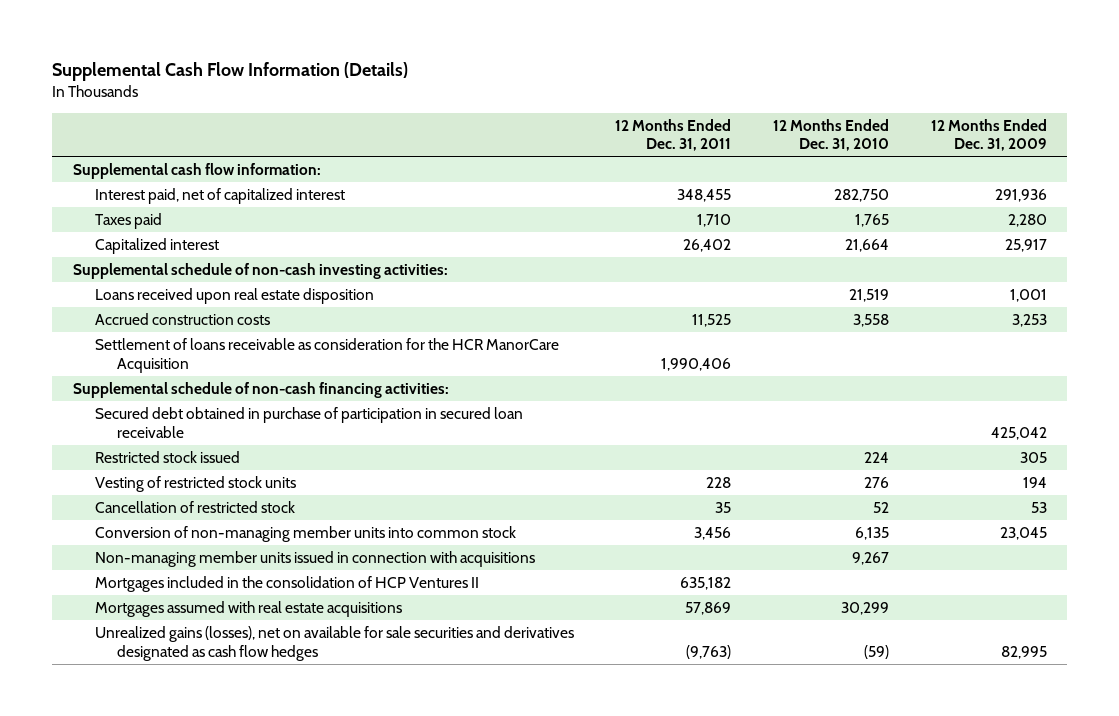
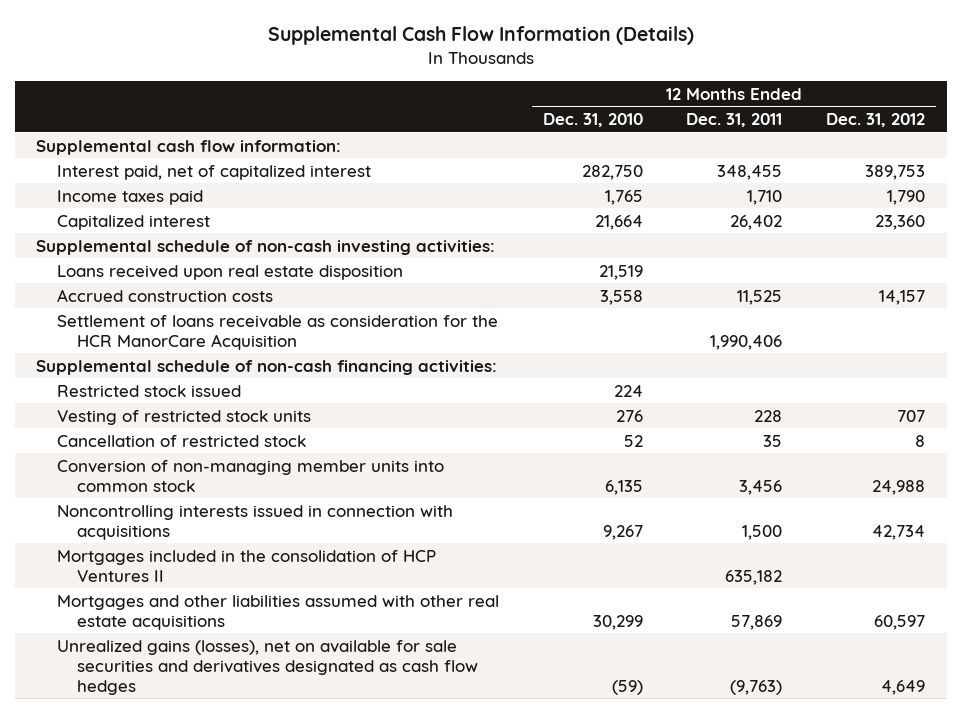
[930,118,1047,152] 12 Months Ended Dec. 31, 2009 -> none
none -> [825,113,925,128] Dec. 31, 2012
[94,213,162,230] Taxes paid -> [56,189,203,205] Income taxes paid
[94,407,523,438] Secured debt obtained in purchase of participation in secured loan receivable -> none
[94,551,535,568] Non-managing member units issued in connection with acquisitions -> none
none -> [56,504,453,540] Noncontrolling interests issued in connection with acquisitions
[94,601,402,618] Mortgages assumed with real estate acquisitions -> [56,594,499,630] Mortgages and other liabilities assumed with other real estate acquisitions

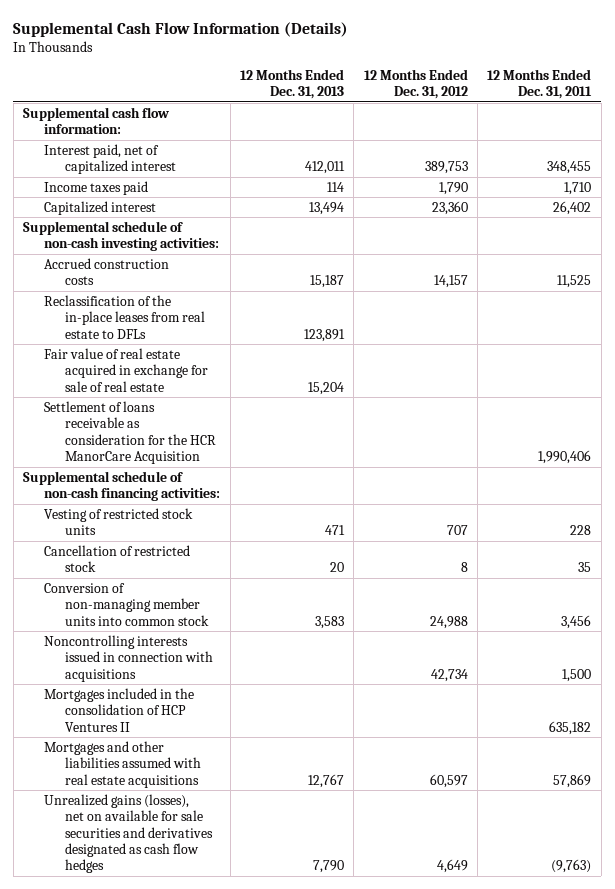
[542,113,643,128] Dec. 31, 2010 -> none
none -> [239,68,344,100] 12 Months Ended Dec. 31, 2013
[56,264,403,280] Loans received upon real estate disposition -> none
none -> [44,294,206,339] Reclassification of the in-place leases from real estate to DFLs
none -> [44,347,209,392] Fair value of real estate acquired in exchange for sale of real estate
[56,384,241,397] Restricted stock issued -> none
[56,594,499,630] Mortgages and other liabilities assumed with other real estate acquisitions -> [44,740,202,788] Mortgages and other liabilities assumed with real estate acquisitions

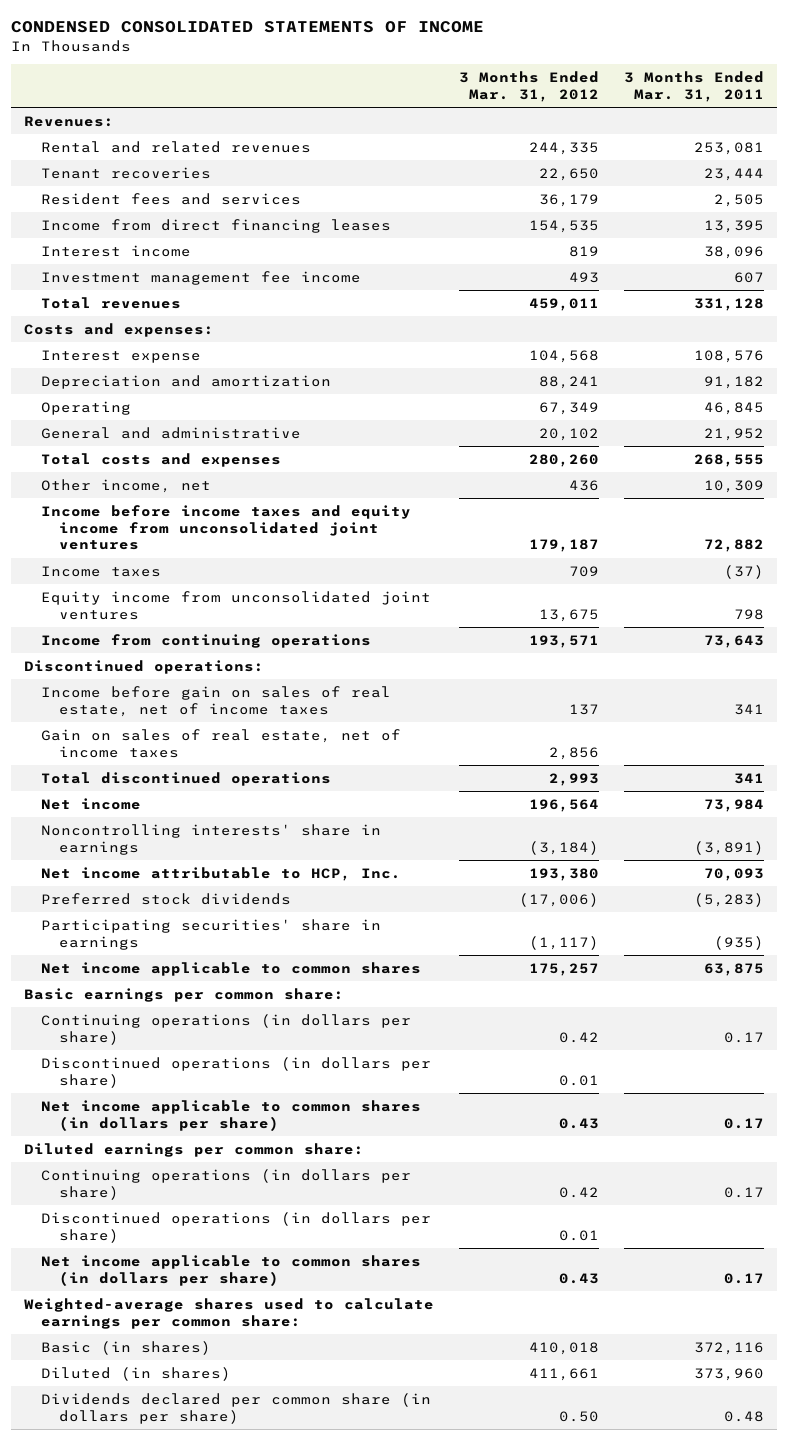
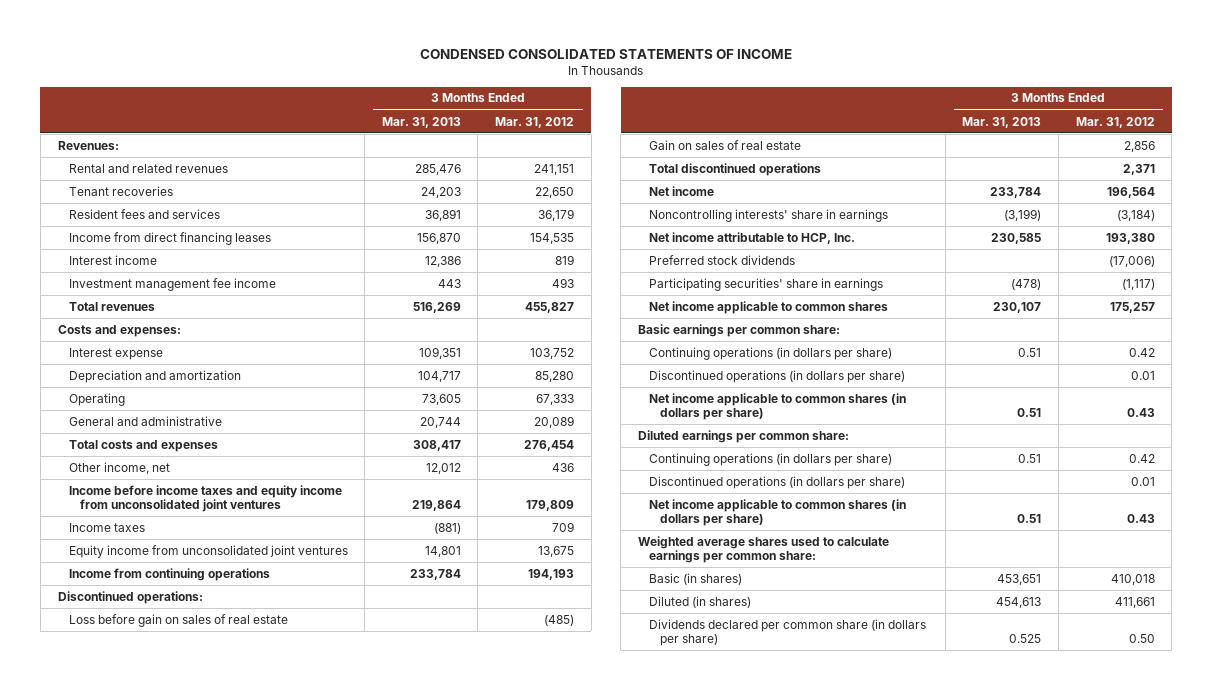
[624,71,765,102] 3 Months Ended Mar. 31, 2011 -> none
none -> [381,116,461,128] Mar. 31, 2013
[529,141,600,155] 244,335 -> [534,163,575,175] 241,151
[529,297,600,311] 459,011 -> [525,301,575,313] 455,827
[529,349,600,363] 104,568 -> [530,347,575,359] 103,752
[539,375,600,389] 88,241 -> [535,370,575,382] 85,280
[539,401,600,415] 67,349 -> [536,393,575,405] 67,333
[539,427,600,441] 20,102 -> [534,415,575,428] 20,089
[529,453,600,467] 280,260 -> [524,439,575,451] 276,454
[529,539,600,553] 179,187 -> [526,499,575,511] 179,809
[529,634,600,648] 193,571 -> [528,568,575,580] 194,193
[41,685,392,717] Income before gain on sales of real estate, net of income taxes -> [68,613,288,627] Loss before gain on sales of real estate
[569,703,600,715] 137 -> [544,614,575,626] (485)
[41,728,402,758] Gain on sales of real estate, net of income taxes -> [649,139,802,150] Gain on sales of real estate
[549,772,600,786] 2,993 -> [1122,163,1155,175] 2,371
[23,1297,434,1329] Weighted-average shares used to calculate earnings per common share: -> [637,535,889,563] Weighted average shares used to calculate earnings per common share:

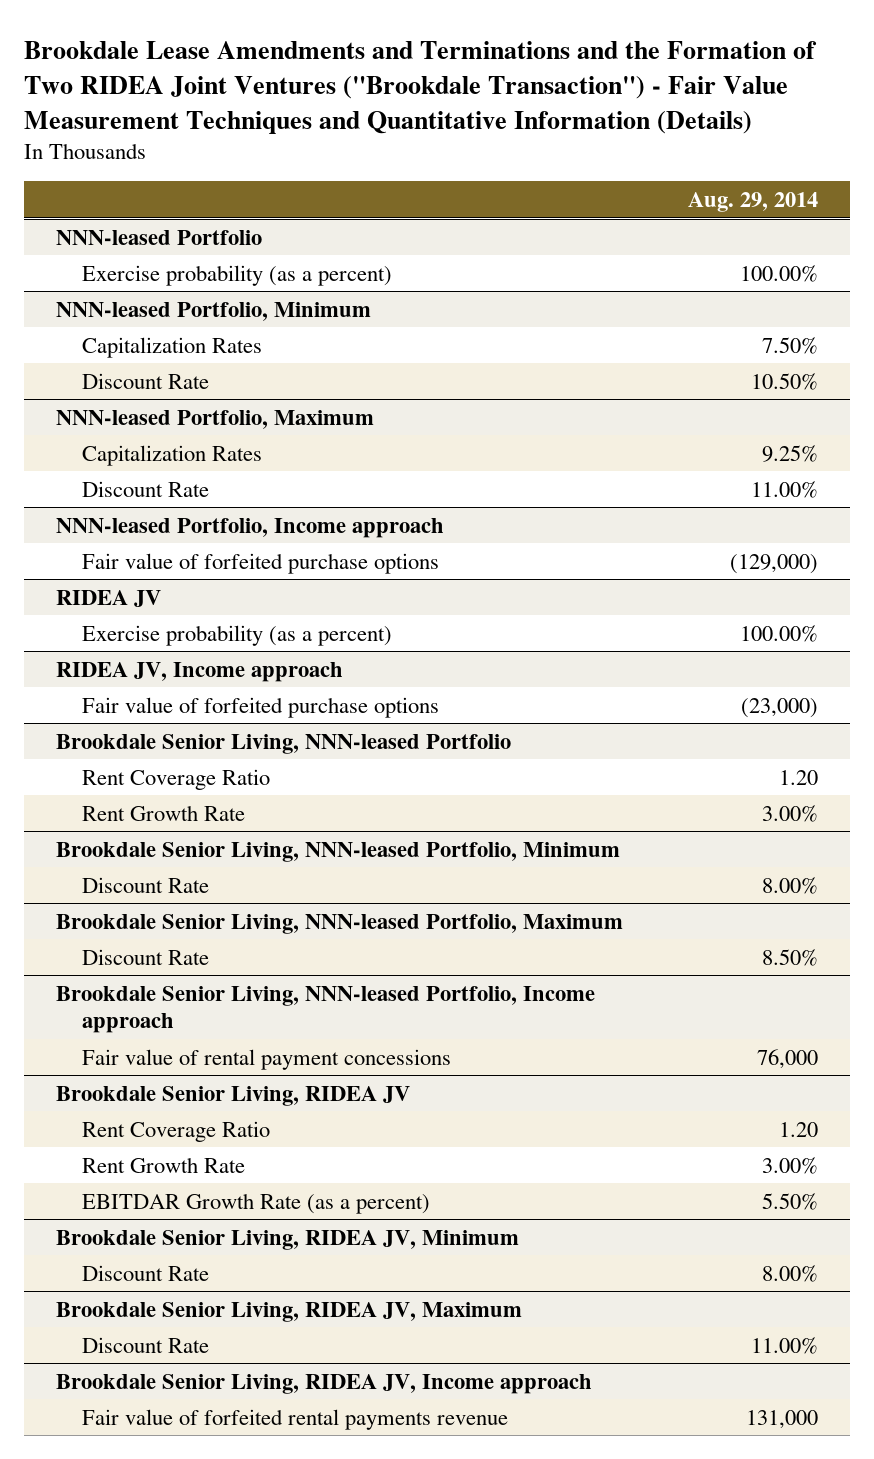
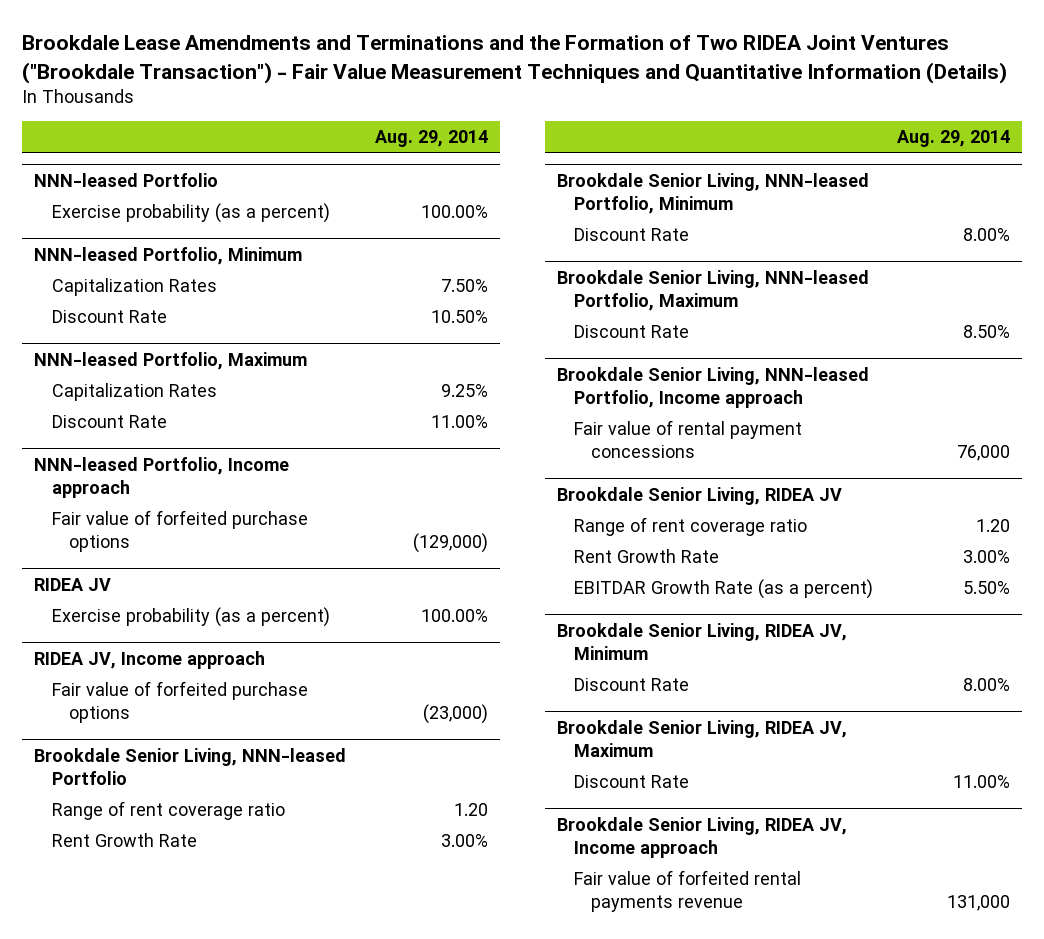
[82,768,271,790] Rent Coverage Ratio -> [51,800,285,820] Range of rent coverage ratio
[82,1120,271,1142] Rent Coverage Ratio -> [573,516,807,536] Range of rent coverage ratio

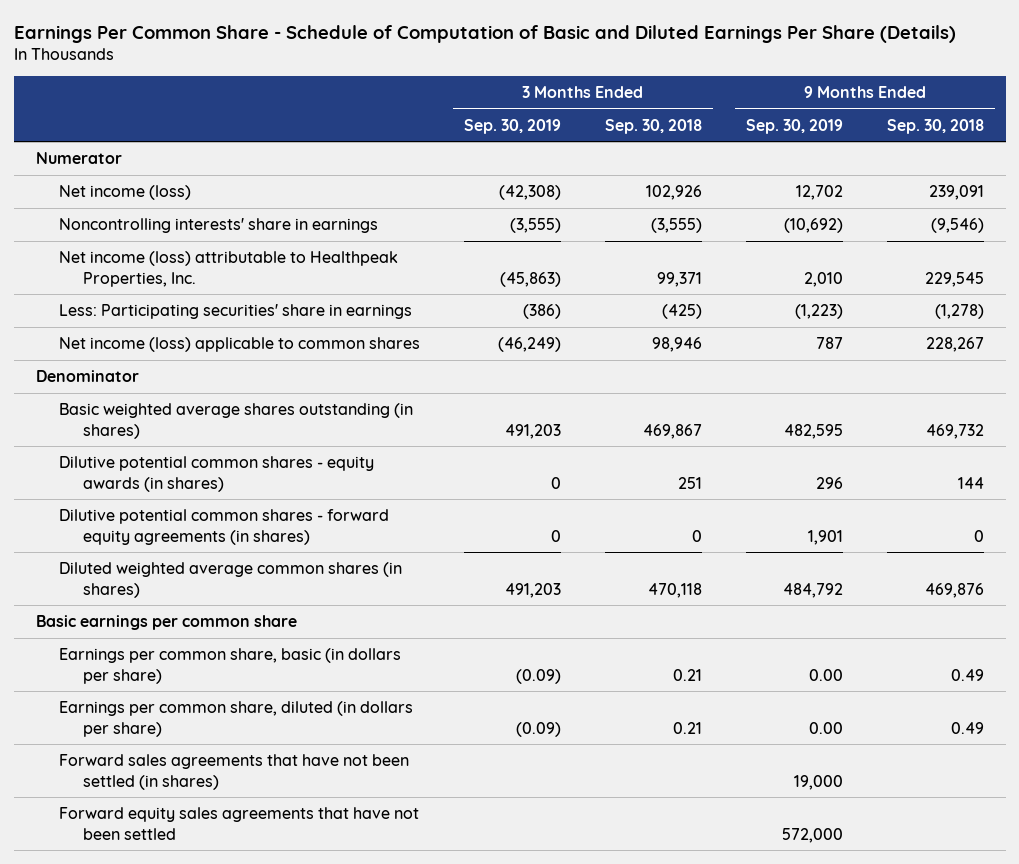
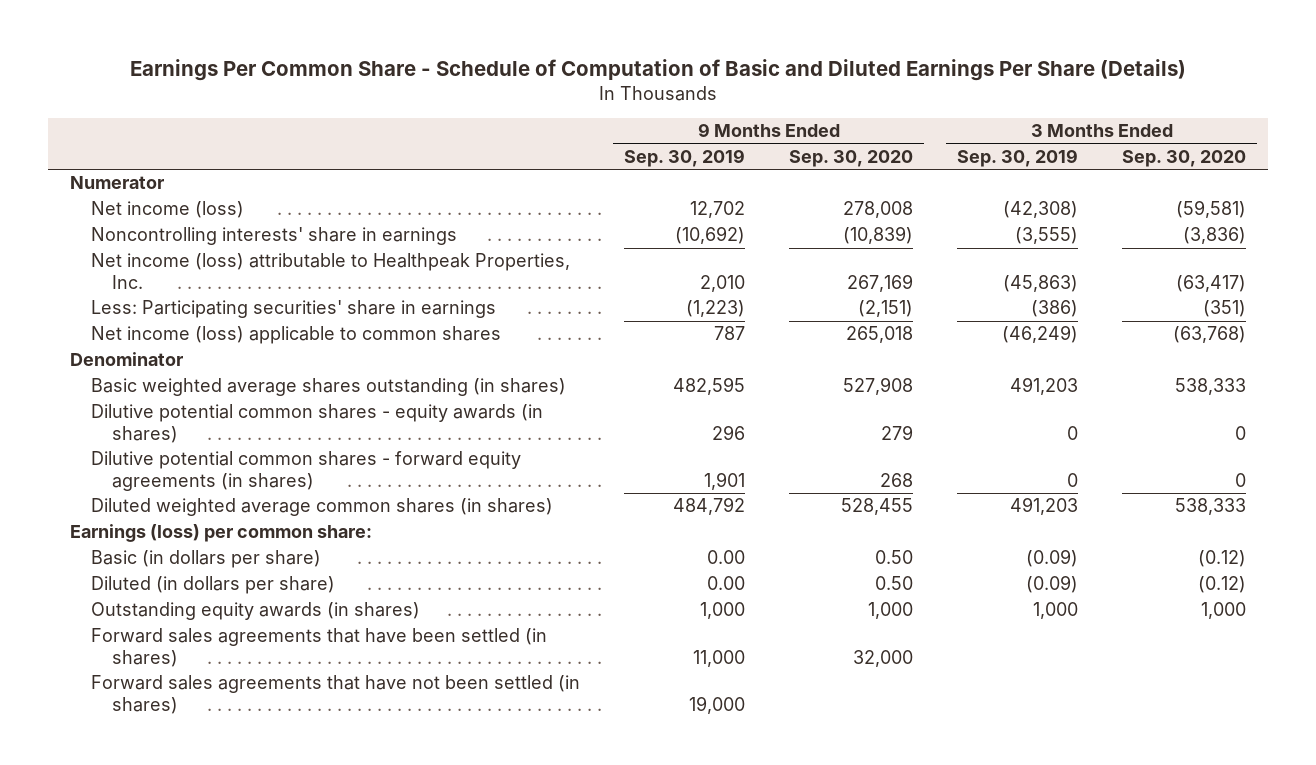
[605,118,703,134] Sep. 30, 2018 -> none
[886,118,984,134] Sep. 30, 2018 -> none
none -> [789,150,914,168] Sep. 30, 2020
none -> [1122,150,1247,168] Sep. 30, 2020
[35,614,297,630] Basic earnings per common share -> [69,524,372,543] Earnings (loss) per common share:
[59,647,402,684] Earnings per common share, basic (in dollars per share) -> [91,550,322,569] Basic (in dollars per share)
[59,700,414,737] Earnings per common share, diluted (in dollars per share) -> [91,576,336,595] Diluted (in dollars per share)
none -> [91,602,421,621] Outstanding equity awards (in shares)
none -> [91,628,548,667] Forward sales agreements that have been settled (in shares)
[59,806,420,840] Forward equity sales agreements that have not been settled -> none

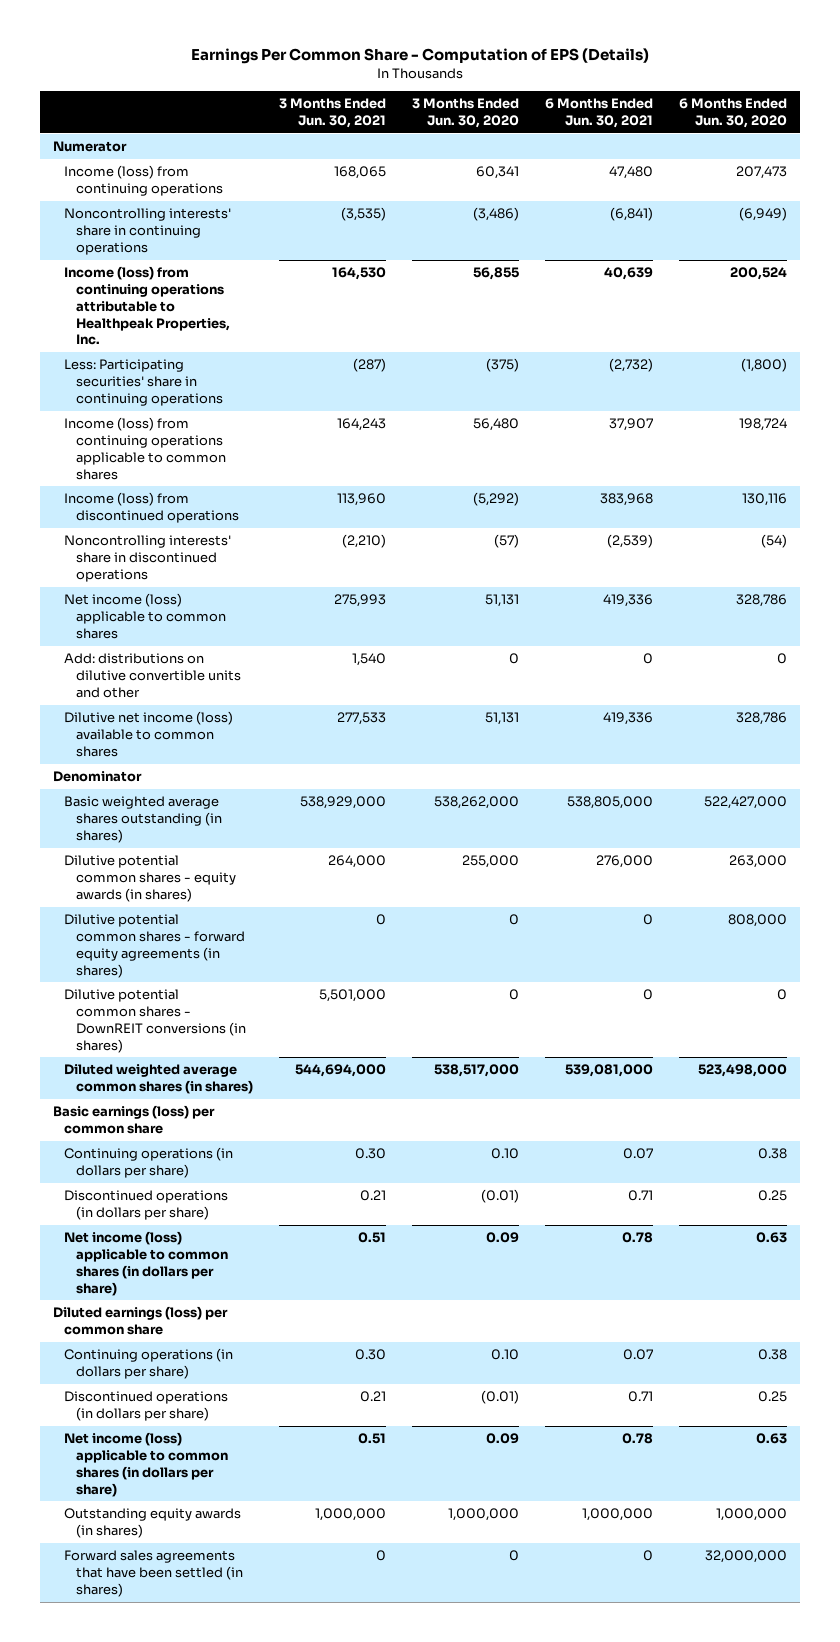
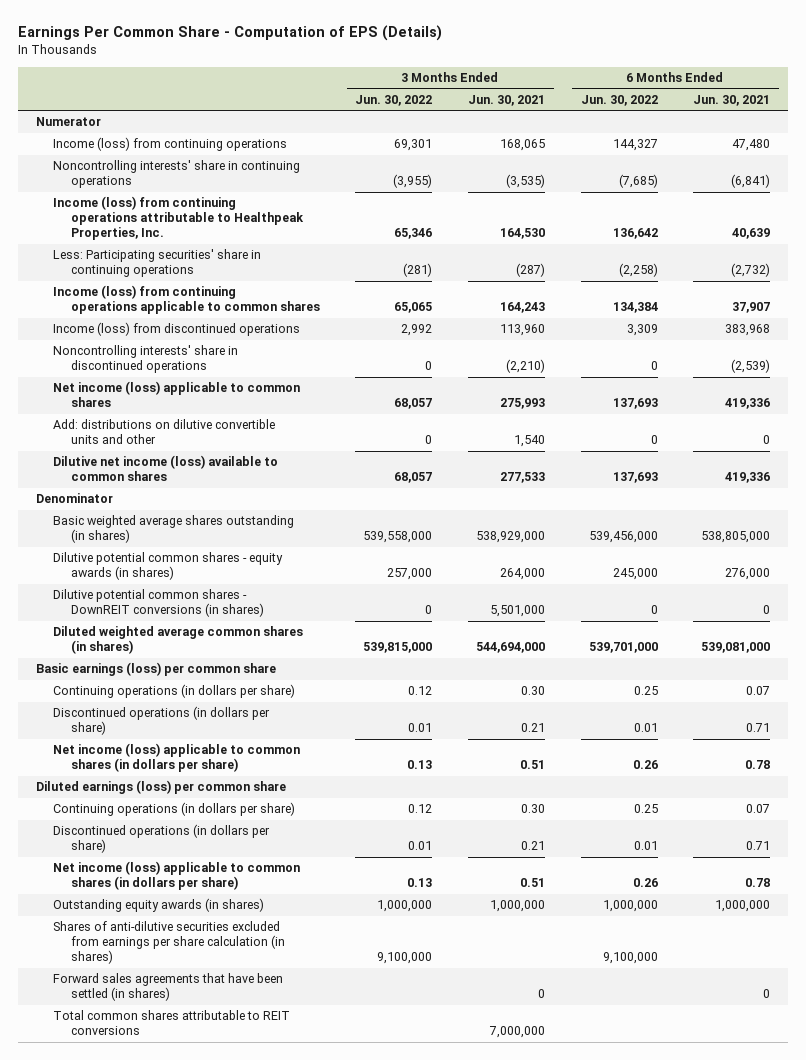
[411,98,519,128] 3 Months Ended Jun. 30, 2020 -> none
[679,98,788,128] 6 Months Ended Jun. 30, 2020 -> none
none -> [355,94,433,106] Jun. 30, 2022
none -> [580,94,658,106] Jun. 30, 2022
[64,914,245,978] Dilutive potential common shares - forward equity agreements (in shares) -> none
none -> [53,921,285,965] Shares of anti-dilutive securities excluded from earnings per share calculation (in shares)
none -> [53,1010,291,1036] Total common shares attributable to REIT conversions

